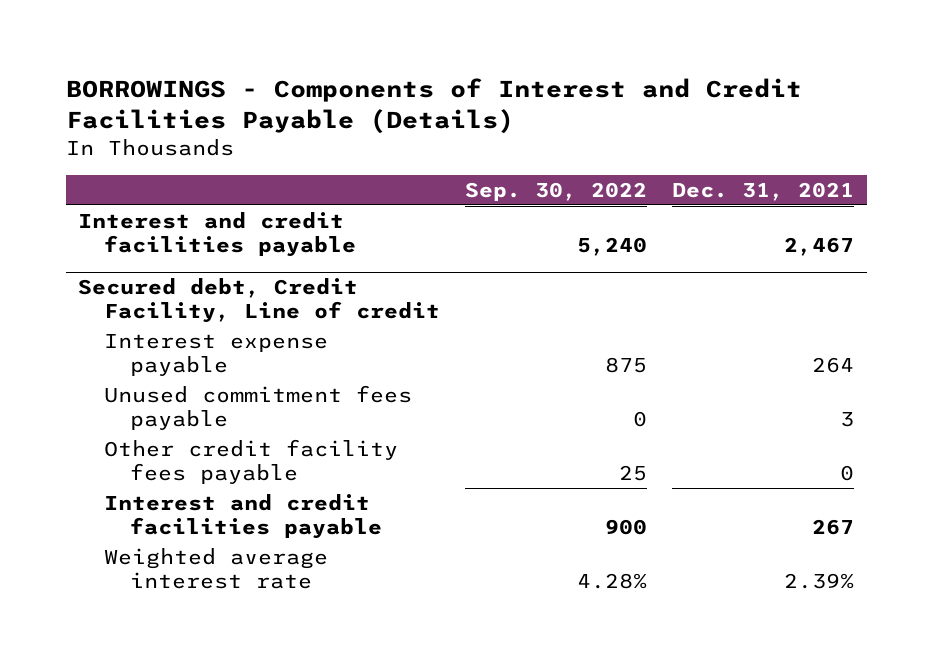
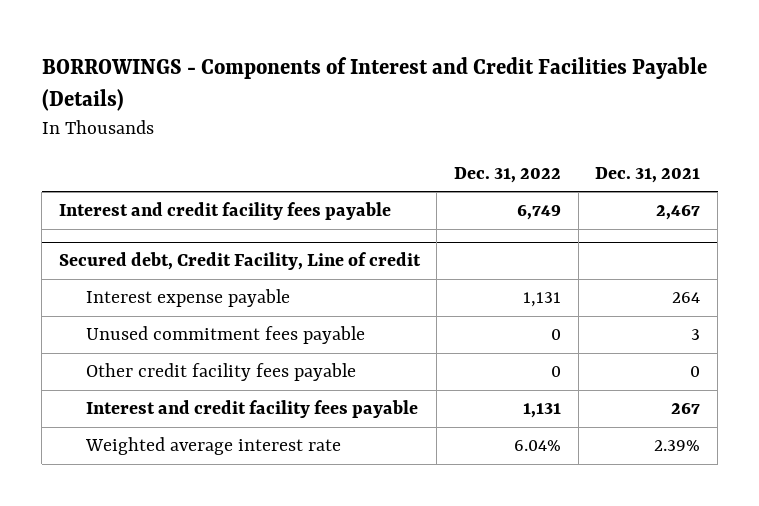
[465,181,648,201] Sep. 30, 2022 -> none
none -> [454,166,562,183] Dec. 31, 2022
[78,211,357,258] Interest and credit facilities payable -> [58,202,391,221] Interest and credit facility fees payable
[104,493,382,540] Interest and credit facilities payable -> [86,400,419,419] Interest and credit facility fees payable

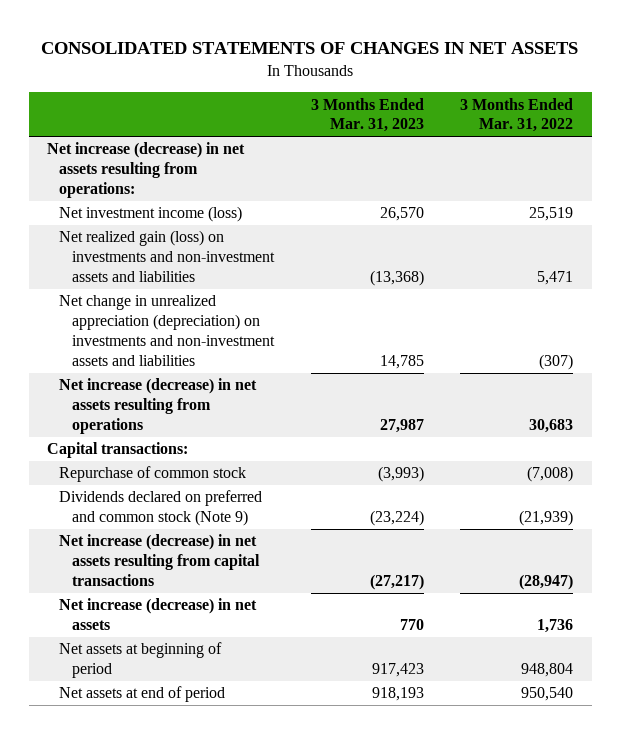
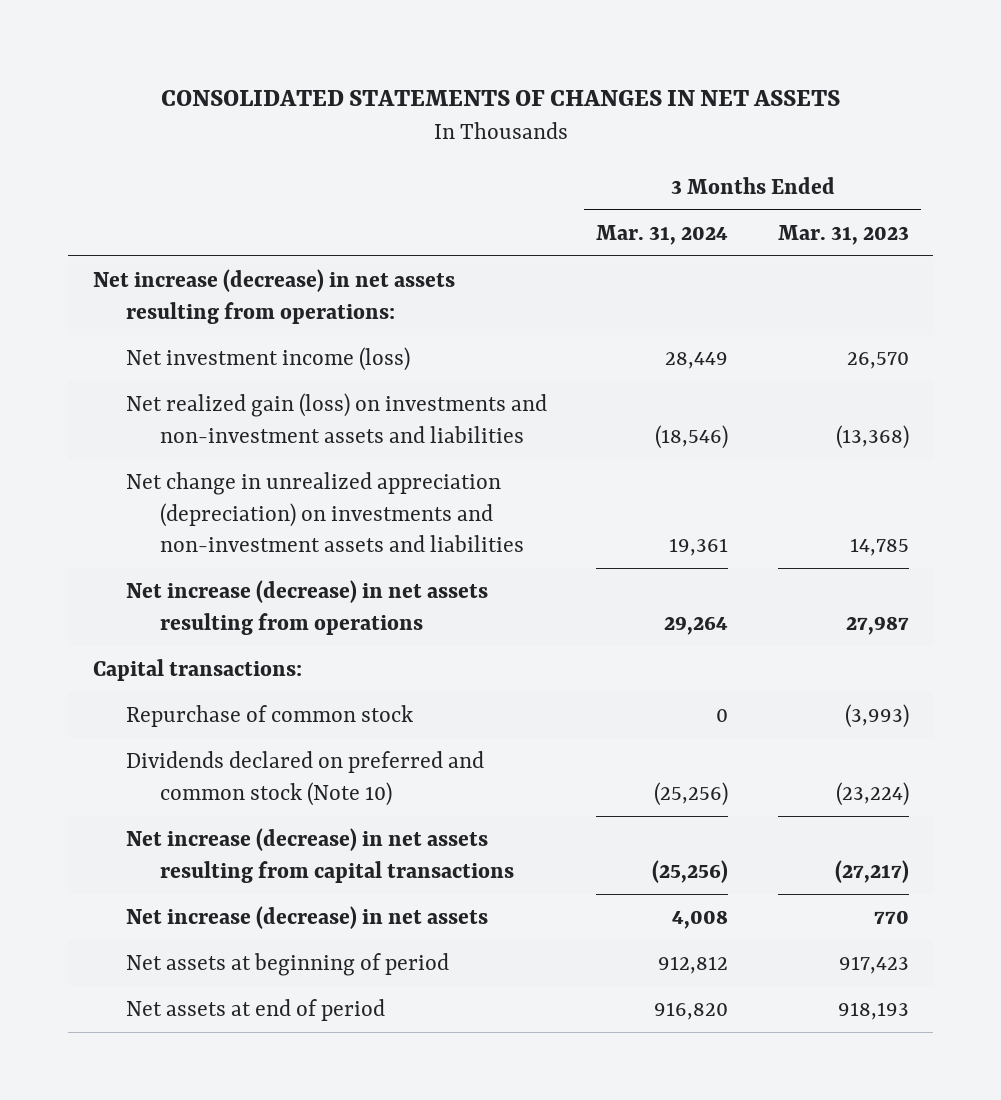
[460,97,574,133] 3 Months Ended Mar. 31, 2022 -> none
none -> [596,224,729,245] Mar. 31, 2024
[59,490,263,527] Dividends declared on preferred and common stock (Note 9) -> [126,750,485,806] Dividends declared on preferred and common stock (Note 10)

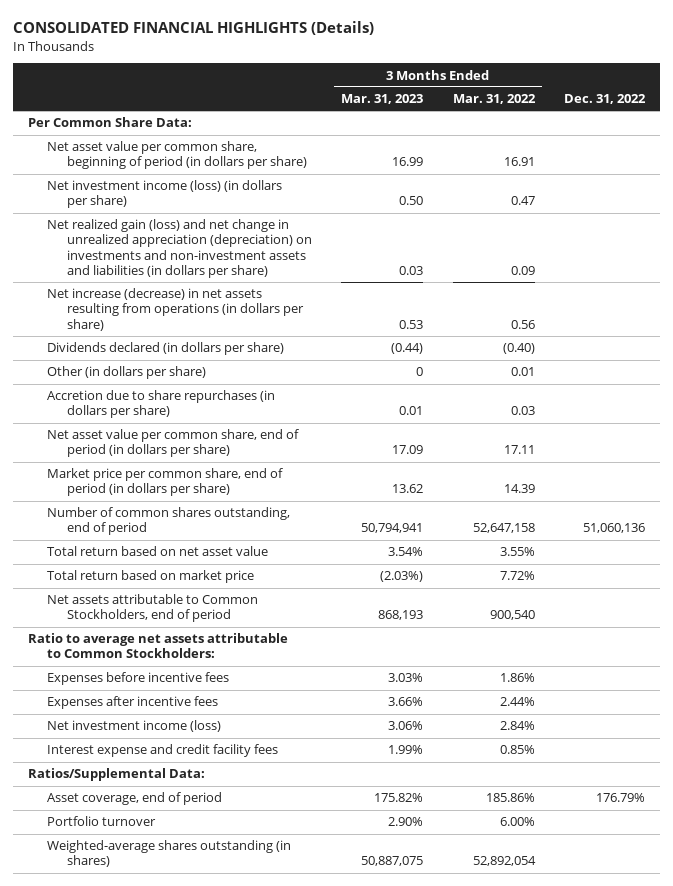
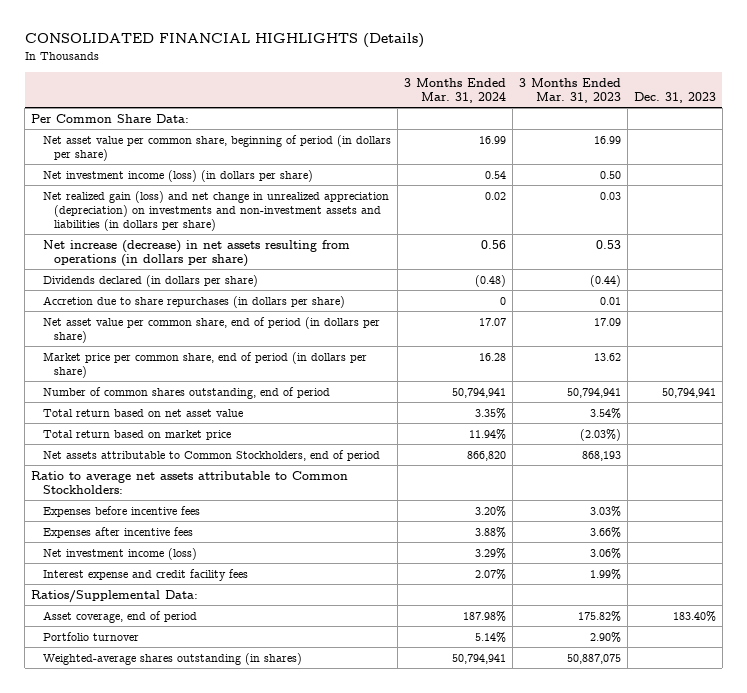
[452,94,536,105] Mar. 31, 2022 -> none
[564,94,647,105] Dec. 31, 2022 -> none
none -> [403,77,506,103] 3 Months Ended Mar. 31, 2024
none -> [633,91,716,103] Dec. 31, 2023
[47,366,207,380] Other (in dollars per share) -> none

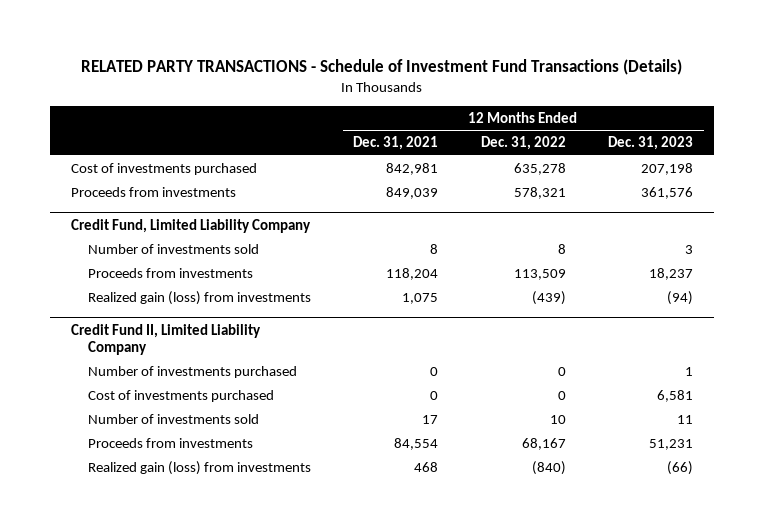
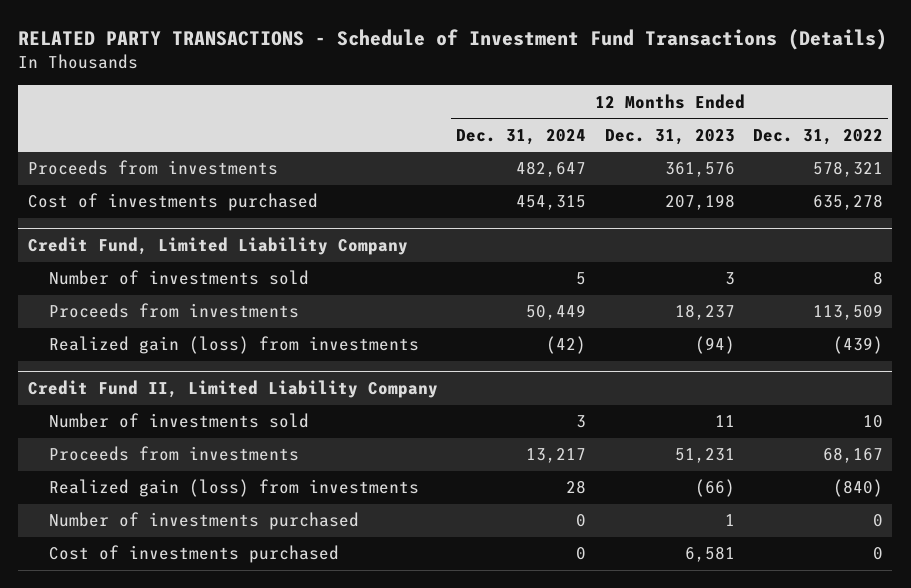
[353,136,439,151] Dec. 31, 2021 -> none
none -> [456,128,587,145] Dec. 31, 2024
[71,162,258,175] Cost of investments purchased -> [27,193,318,212] Cost of investments purchased
[87,365,297,378] Number of investments purchased -> [49,512,360,531] Number of investments purchased
[87,389,274,402] Cost of investments purchased -> [49,545,340,564] Cost of investments purchased

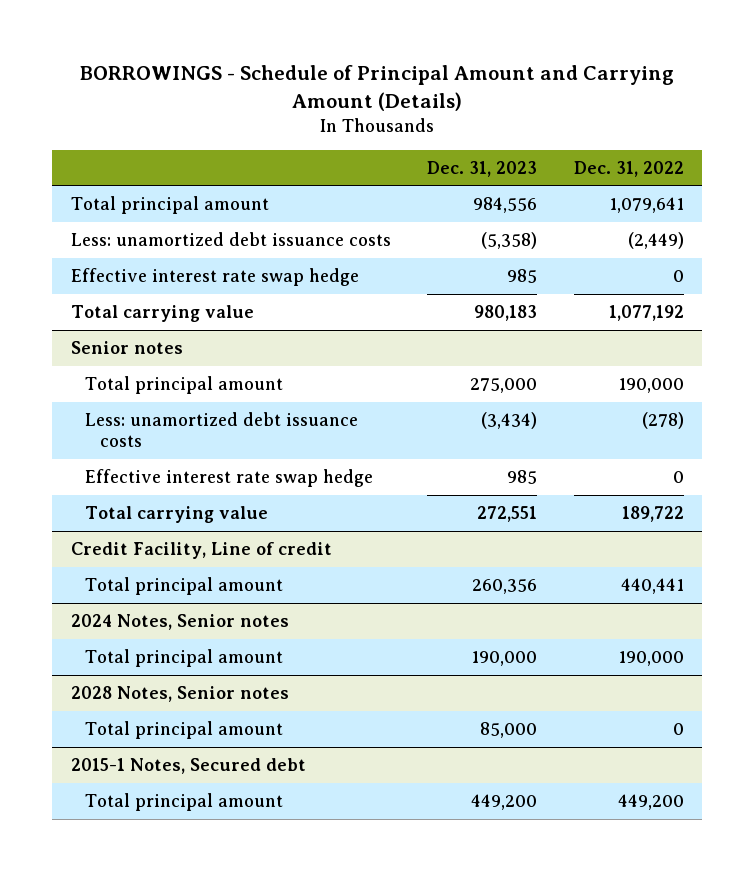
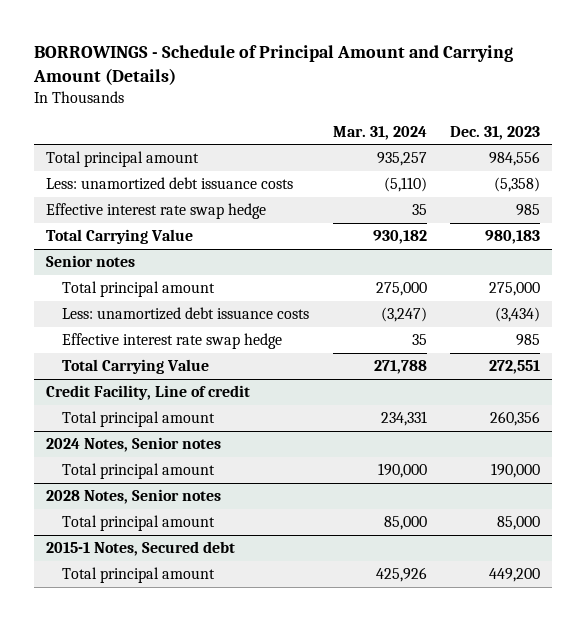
[574,160,685,177] Dec. 31, 2022 -> none
none -> [332,125,427,140] Mar. 31, 2024
[70,304,254,322] Total carrying value -> [45,229,193,245] Total Carrying Value
[85,505,269,523] Total carrying value -> [62,359,210,375] Total Carrying Value

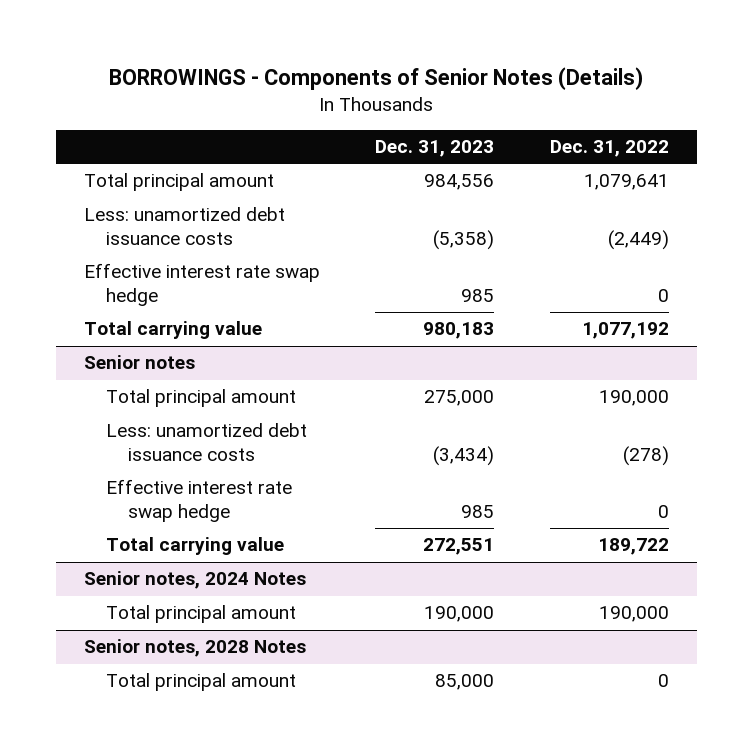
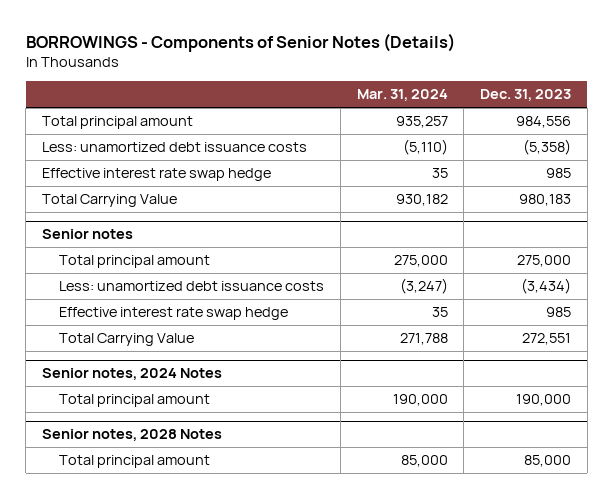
[549,139,669,157] Dec. 31, 2022 -> none
none -> [356,89,448,102] Mar. 31, 2024
[83,321,262,340] Total carrying value -> [41,194,177,208] Total Carrying Value
[106,537,285,556] Total carrying value -> [59,333,195,347] Total Carrying Value

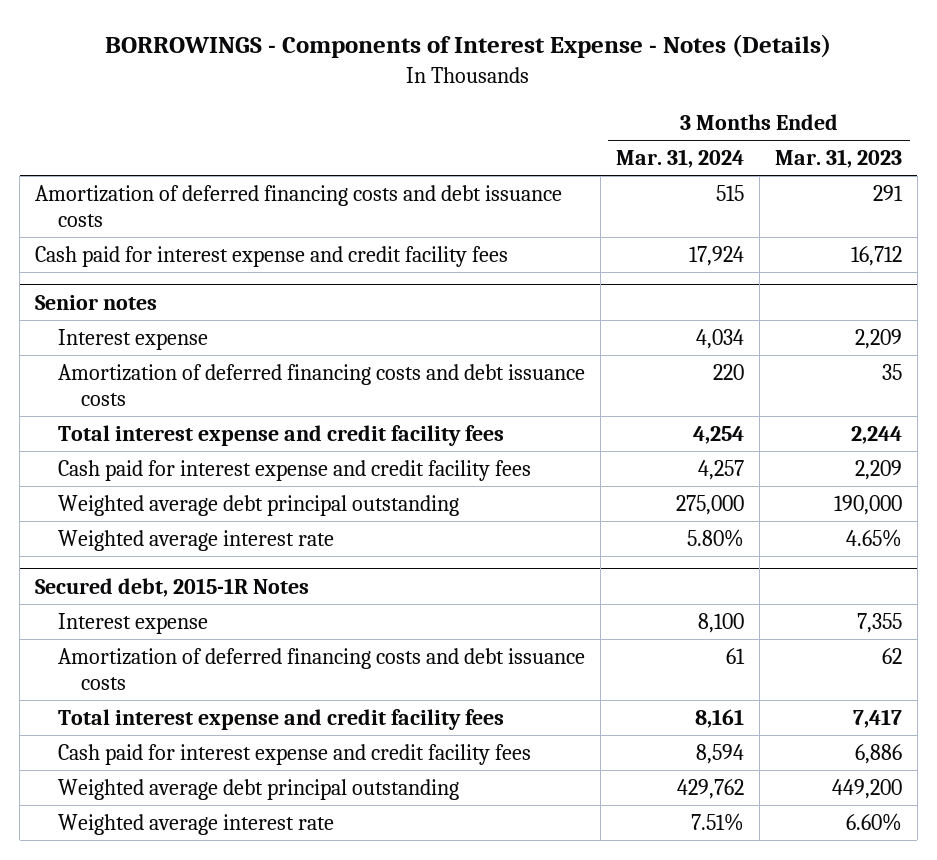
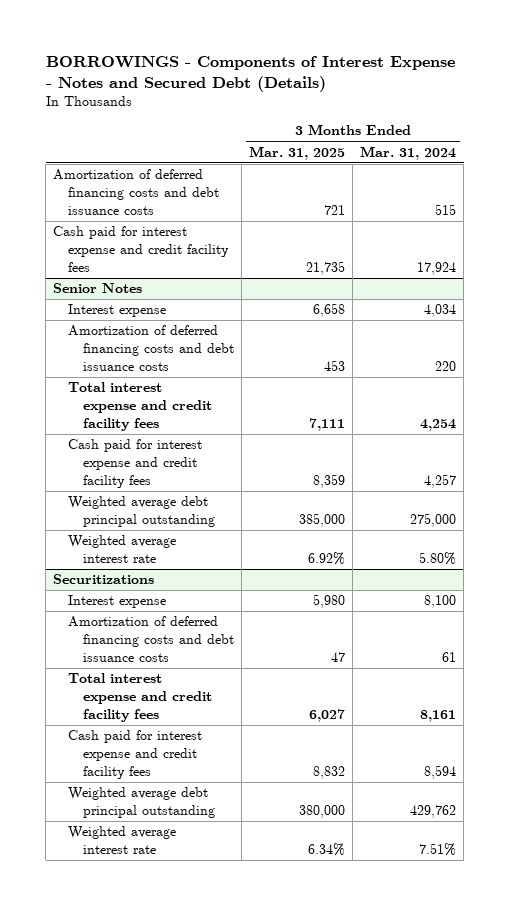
[105,34,832,59] BORROWINGS - Components of Interest Expense - Notes (Details) -> [45,55,455,93] BORROWINGS - Components of Interest Expense - Notes and Secured Debt (Details)
[774,149,902,169] Mar. 31, 2023 -> none
none -> [249,145,346,160] Mar. 31, 2025
[35,294,158,310] Senior notes -> [53,283,143,294] Senior Notes
[35,577,310,597] Secured debt, 2015-1R Notes -> none
none -> [53,574,155,585] Securitizations

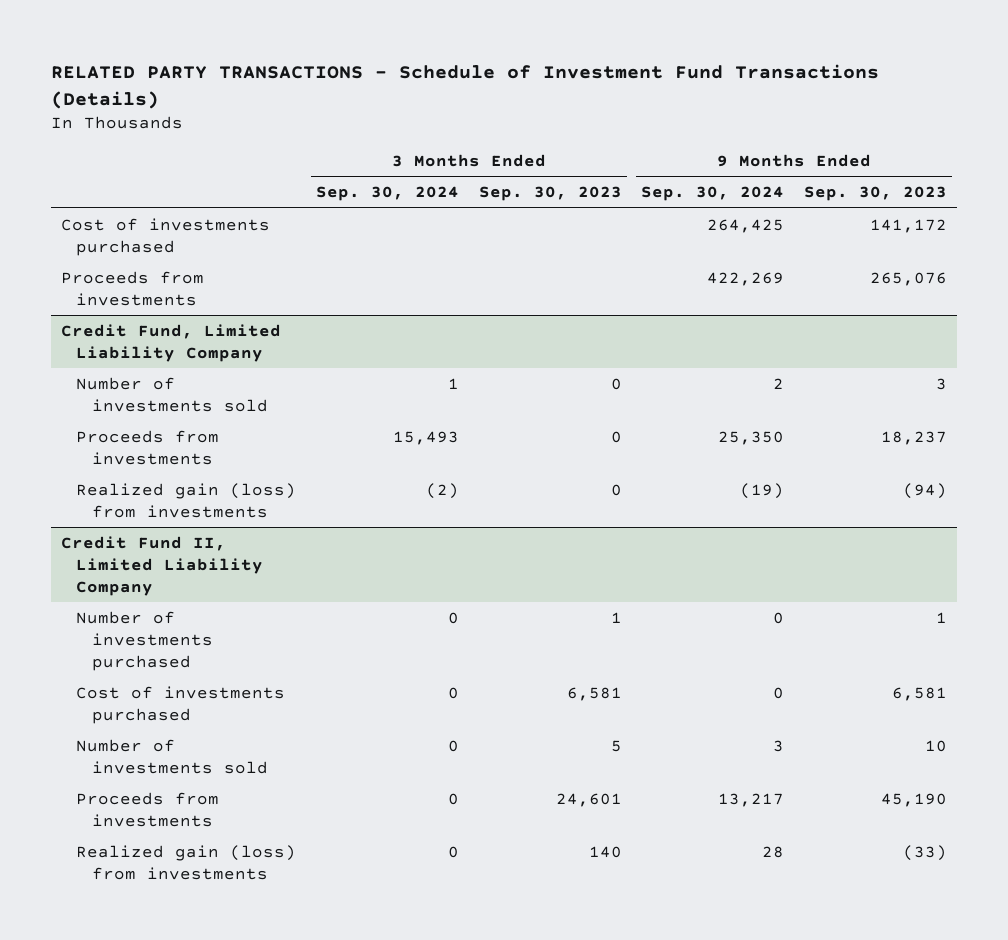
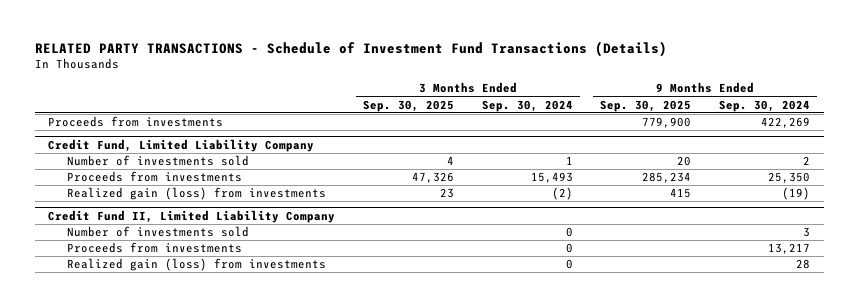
[478,186,622,202] Sep. 30, 2023 -> none
[804,186,948,202] Sep. 30, 2023 -> none
none -> [363,99,455,112] Sep. 30, 2025
none -> [600,99,692,112] Sep. 30, 2025
[60,217,270,256] Cost of investments purchased -> none
[76,610,213,672] Number of investments purchased -> none
[76,685,286,724] Cost of investments purchased -> none

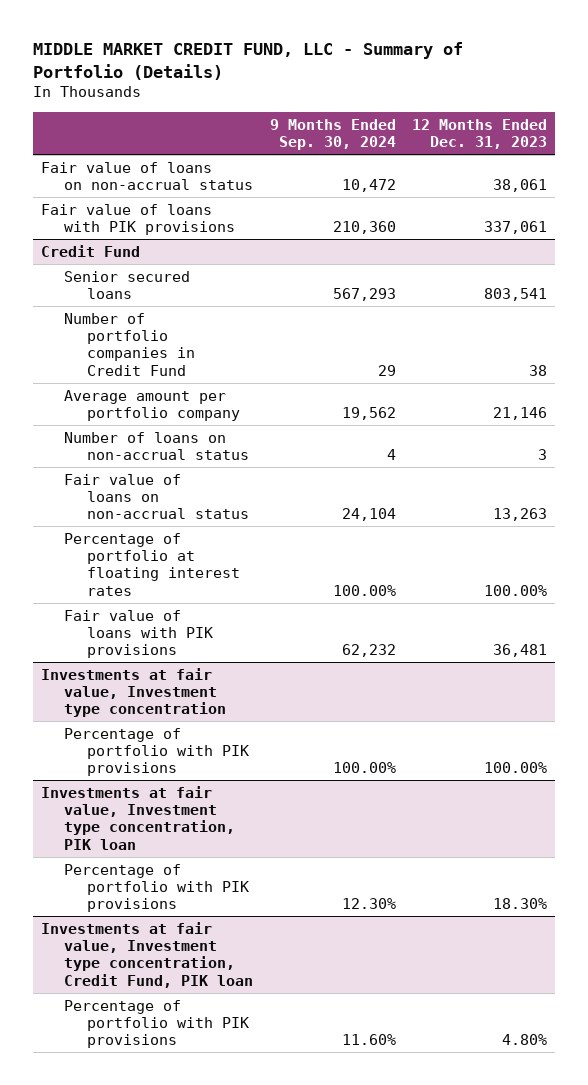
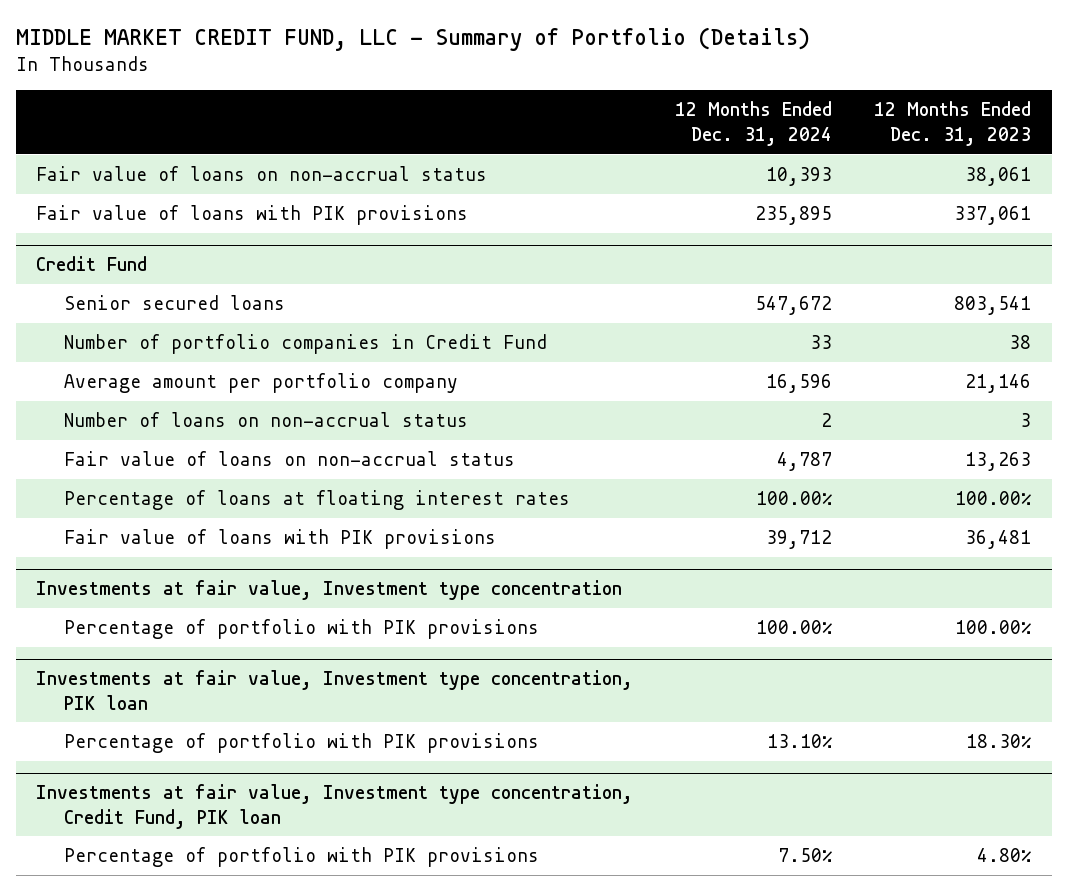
[269,118,396,151] 9 Months Ended Sep. 30, 2024 -> none
none -> [675,101,833,146] 12 Months Ended Dec. 31, 2024
[63,532,240,596] Percentage of portfolio at floating interest rates -> [63,490,570,511] Percentage of loans at floating interest rates

